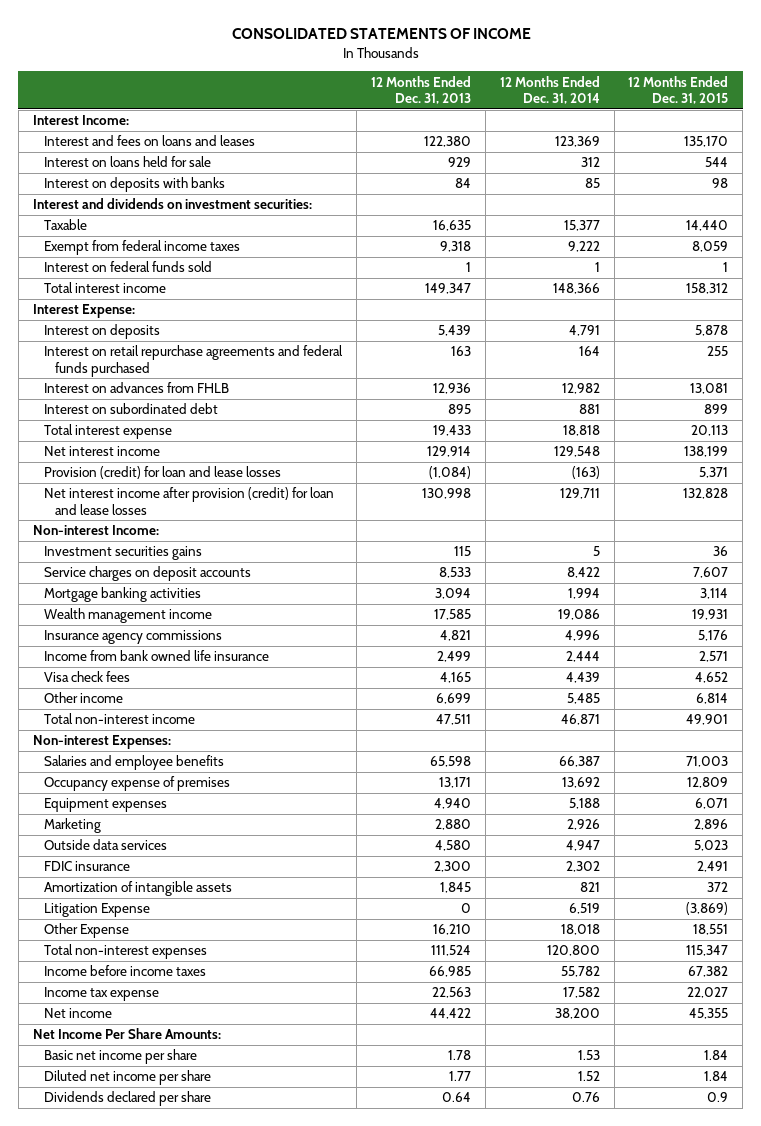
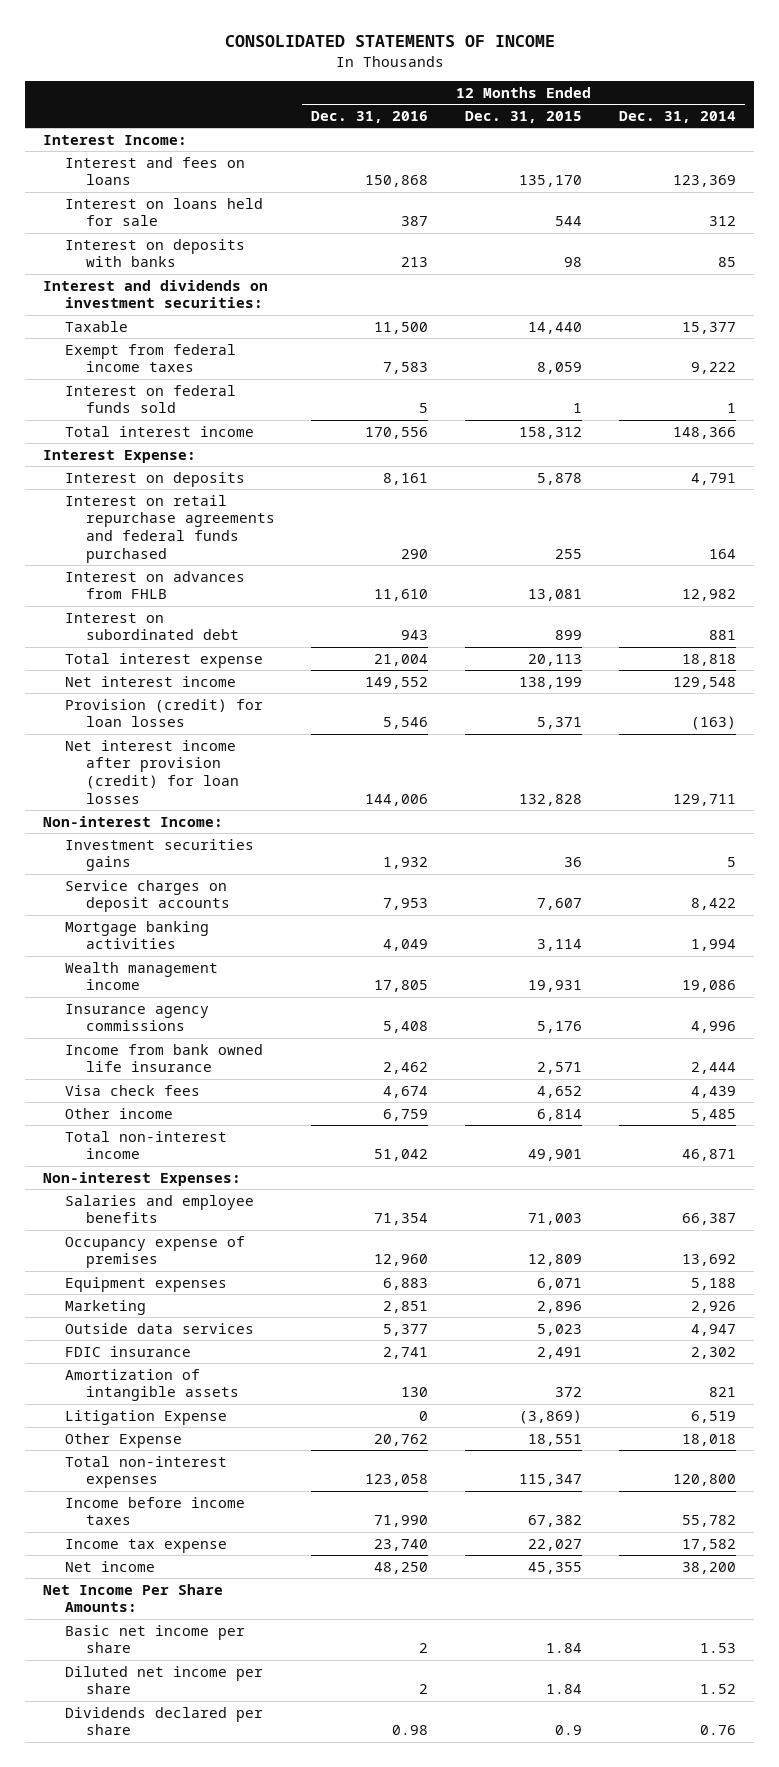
[370,75,471,105] 12 Months Ended Dec. 31, 2013 -> none
none -> [311,110,429,123] Dec. 31, 2016
[44,135,256,147] Interest and fees on loans and leases -> [64,156,245,186] Interest and fees on loans
[44,466,282,480] Provision (credit) for loan and lease losses -> [64,698,263,728] Provision (credit) for loan losses
[44,487,335,515] Net interest income after provision (credit) for loan and lease losses -> [64,739,239,804] Net interest income after provision (credit) for loan losses

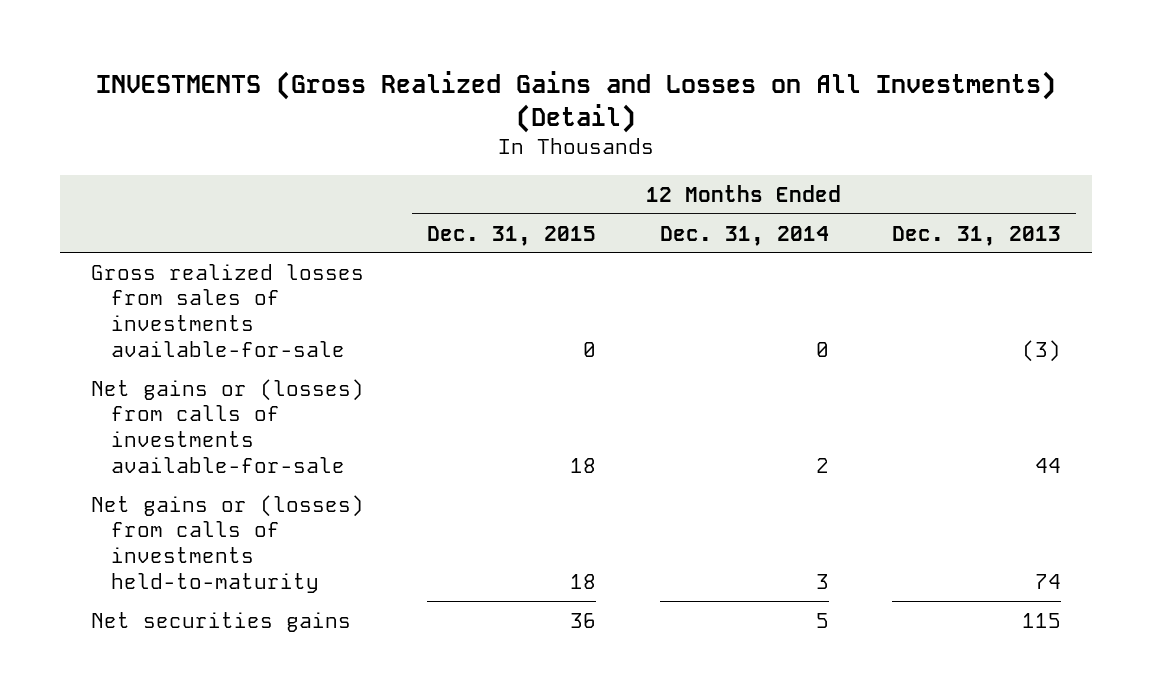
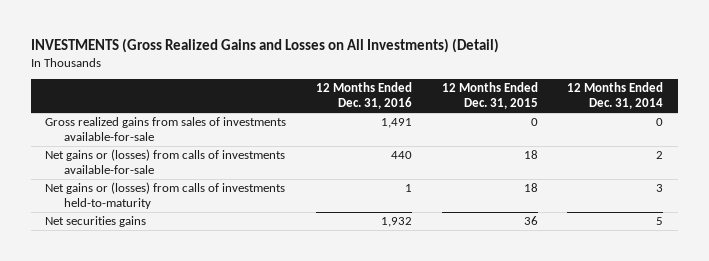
[891,225,1061,246] Dec. 31, 2013 -> none
none -> [316,82,413,110] 12 Months Ended Dec. 31, 2016
[91,263,365,357] Gross realized losses from sales of investments available-for-sale -> [45,117,287,141] Gross realized gains from sales of investments available-for-sale

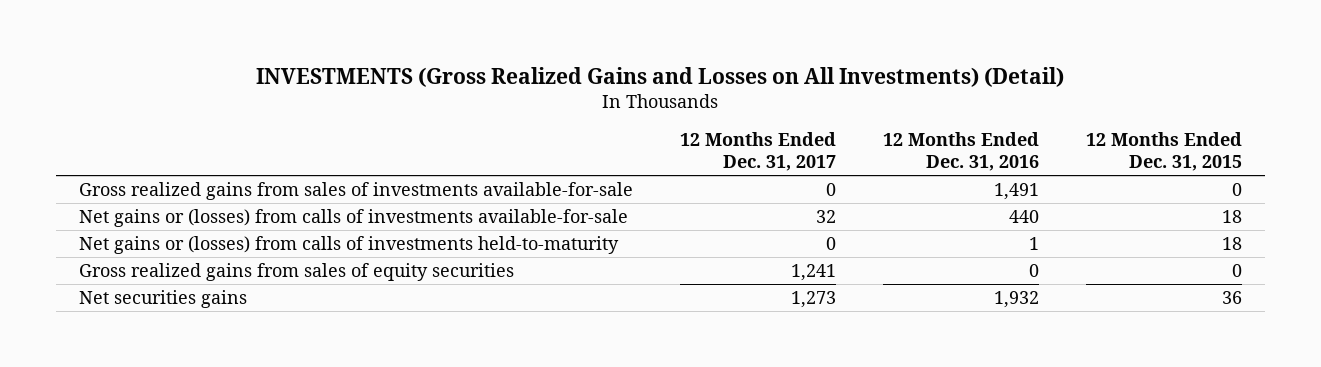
[567,82,664,110] 12 Months Ended Dec. 31, 2014 -> none
none -> [680,132,837,172] 12 Months Ended Dec. 31, 2017
none -> [79,262,515,281] Gross realized gains from sales of equity securities

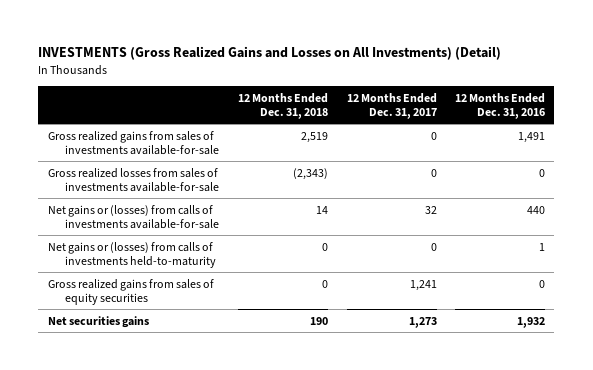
[1085,132,1242,172] 12 Months Ended Dec. 31, 2015 -> none
none -> [237,92,328,120] 12 Months Ended Dec. 31, 2018
none -> [47,167,220,192] Gross realized losses from sales of investments available-for-sale

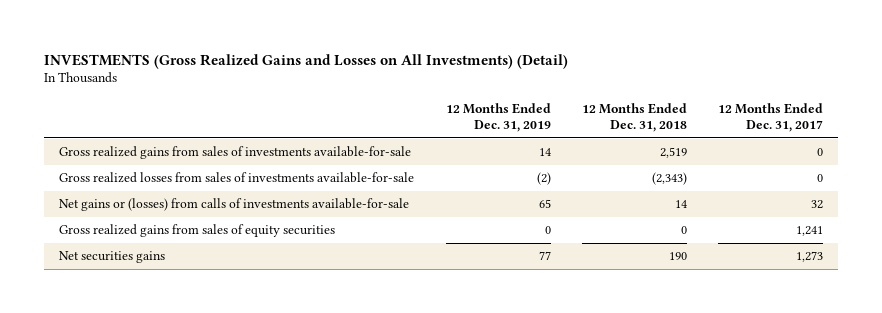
[455,92,546,120] 12 Months Ended Dec. 31, 2016 -> none
none -> [445,102,551,133] 12 Months Ended Dec. 31, 2019
[47,241,217,268] Net gains or (losses) from calls of investments held-to-maturity -> none

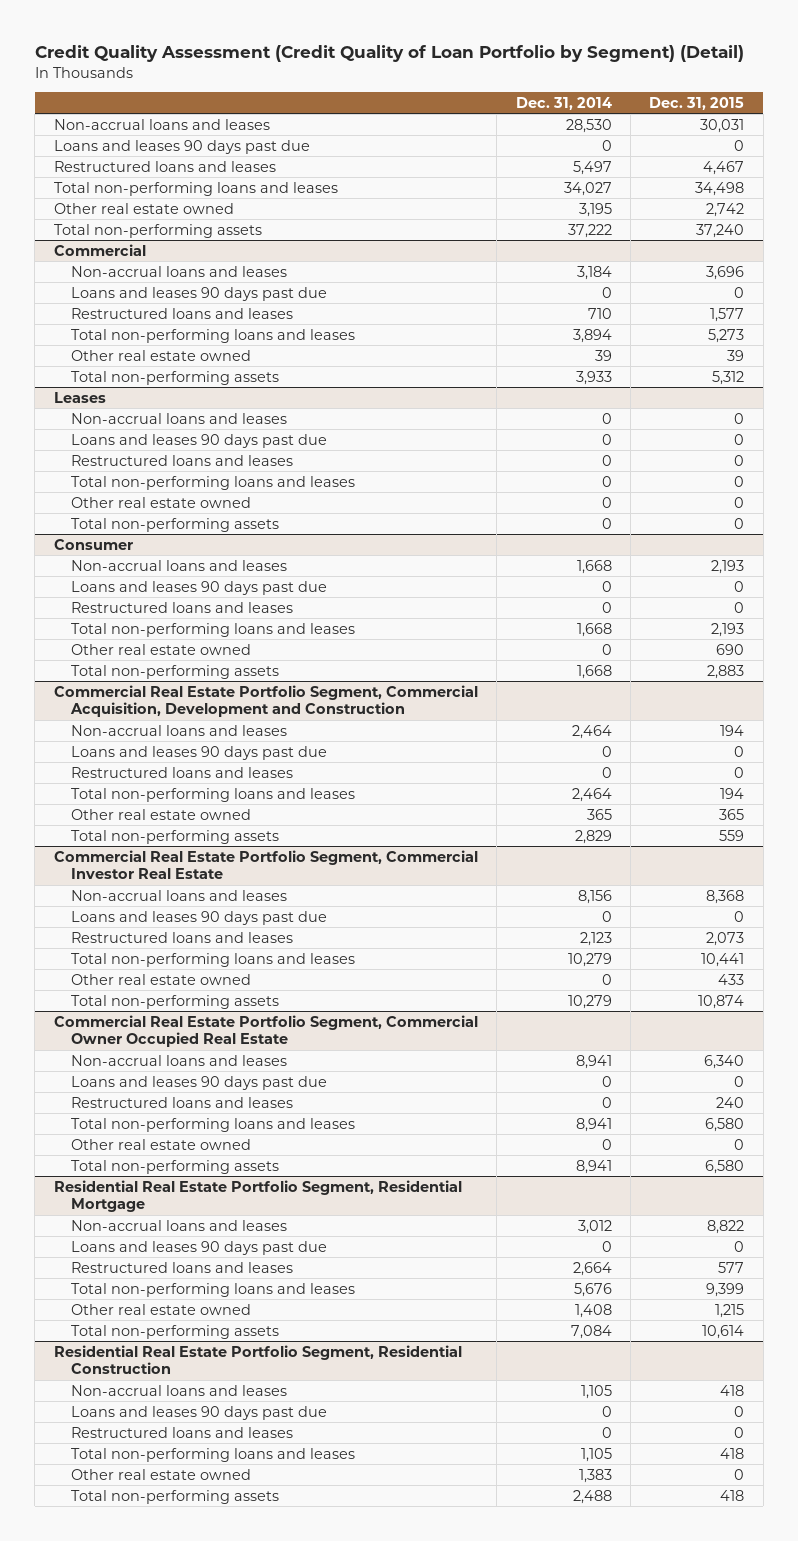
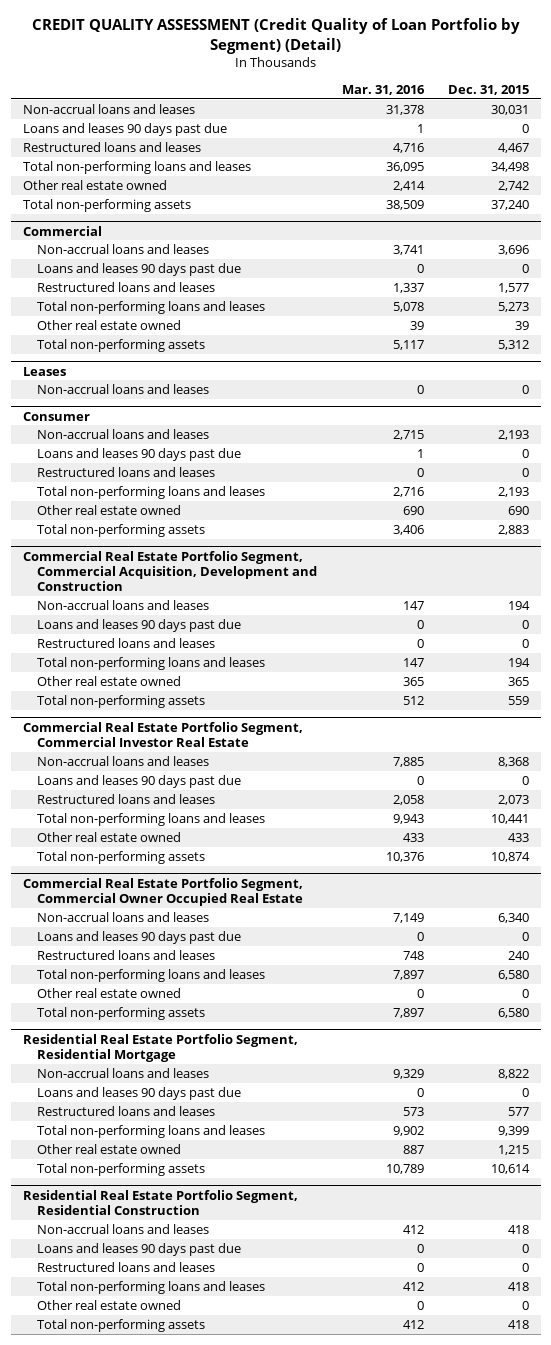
[34,44,744,62] Credit Quality Assessment (Credit Quality of Loan Portfolio by Segment) (Detail) -> [31,18,520,55] CREDIT QUALITY ASSESSMENT (Credit Quality of Loan Portfolio by Segment) (Detail)
[515,96,612,110] Dec. 31, 2014 -> none
none -> [341,84,425,95] Mar. 31, 2016
[70,433,327,448] Loans and leases 90 days past due -> none
[70,454,293,466] Restructured loans and leases -> none
[70,475,355,490] Total non-performing loans and leases -> none
[70,496,251,508] Other real estate owned -> none
[70,517,279,532] Total non-performing assets -> none

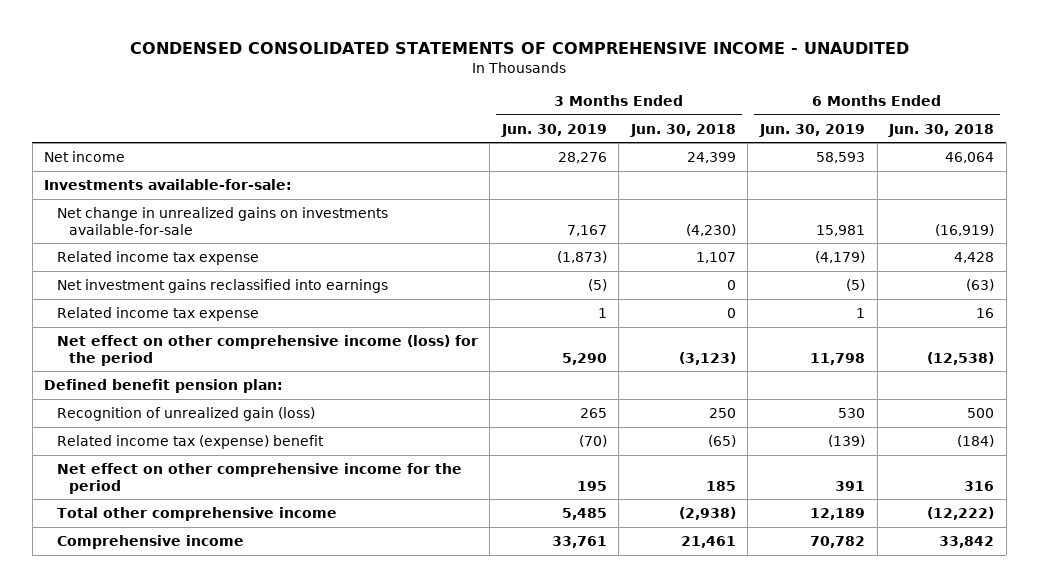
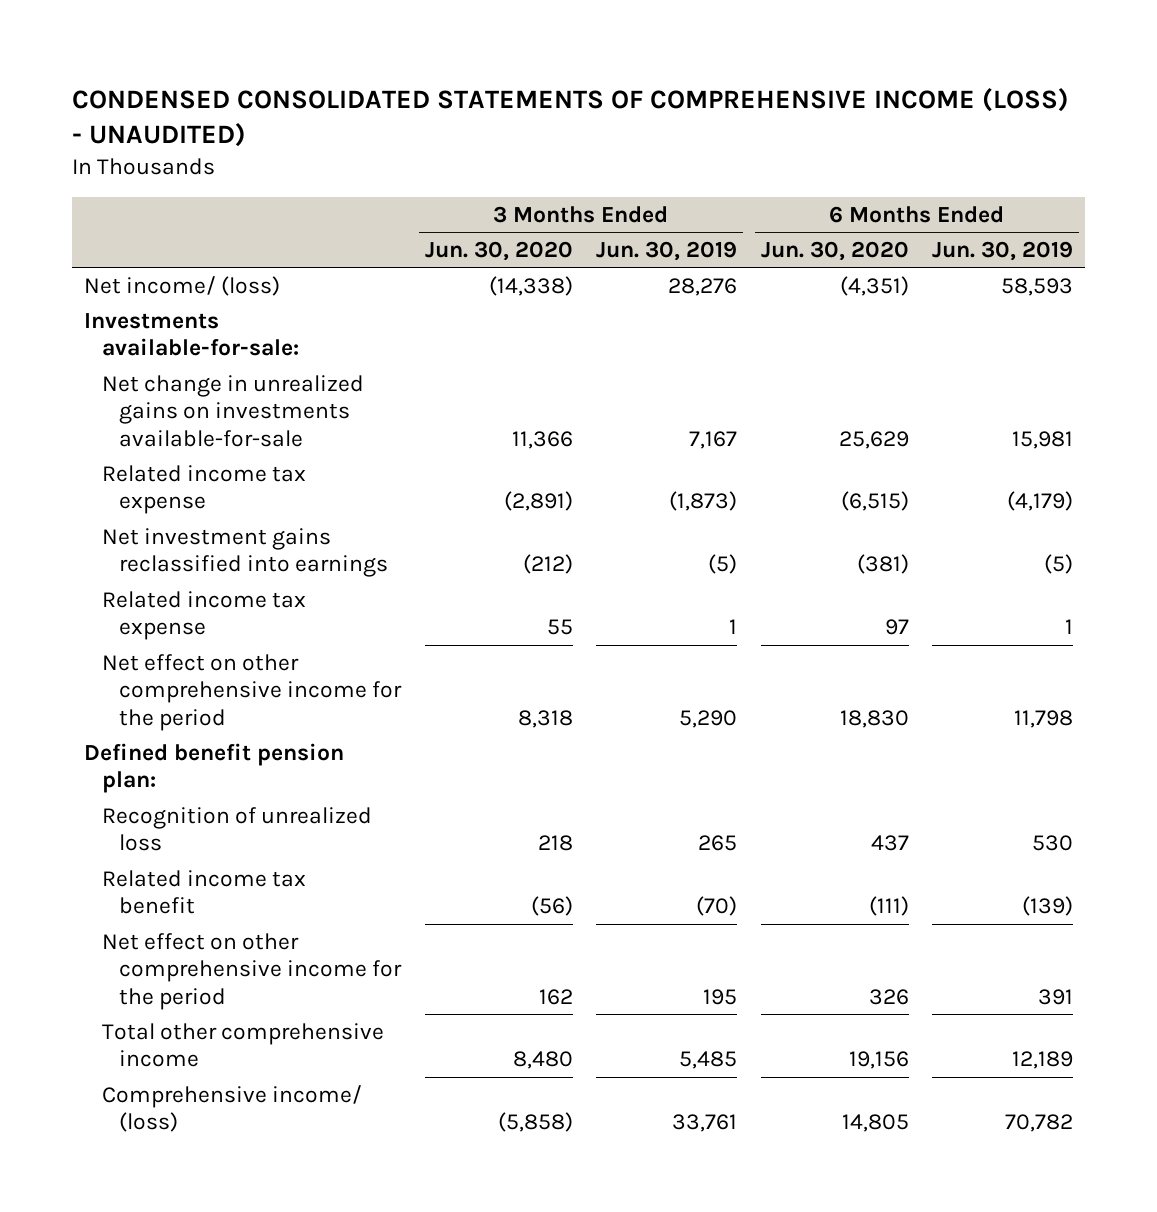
[130,42,910,55] CONDENSED CONSOLIDATED STATEMENTS OF COMPREHENSIVE INCOME - UNAUDITED -> [71,87,1069,148] CONDENSED CONSOLIDATED STATEMENTS OF COMPREHENSIVE INCOME (LOSS) - UNAUDITED)
[629,123,736,137] Jun. 30, 2018 -> none
[888,123,995,137] Jun. 30, 2018 -> none
none -> [424,240,573,261] Jun. 30, 2020
none -> [760,240,909,261] Jun. 30, 2020
[44,150,126,162] Net income -> [83,275,280,296] Net income/ (loss)
[56,334,478,366] Net effect on other comprehensive income (loss) for the period -> [101,653,403,732] Net effect on other comprehensive income for the period
[56,406,315,421] Recognition of unrealized gain (loss) -> [101,806,372,852] Recognition of unrealized loss
[56,434,324,449] Related income tax (expense) benefit -> [101,869,306,915] Related income tax benefit
[56,534,244,549] Comprehensive income -> [101,1084,362,1133] Comprehensive income/ (loss)

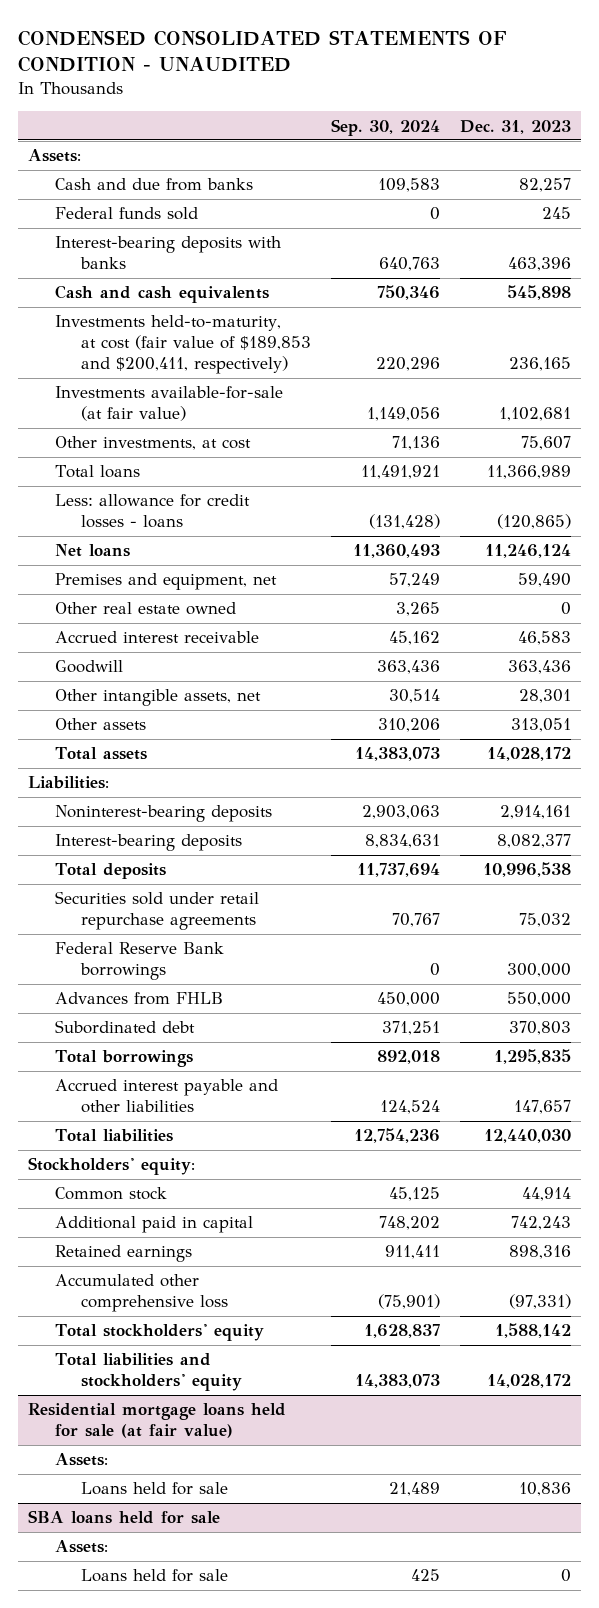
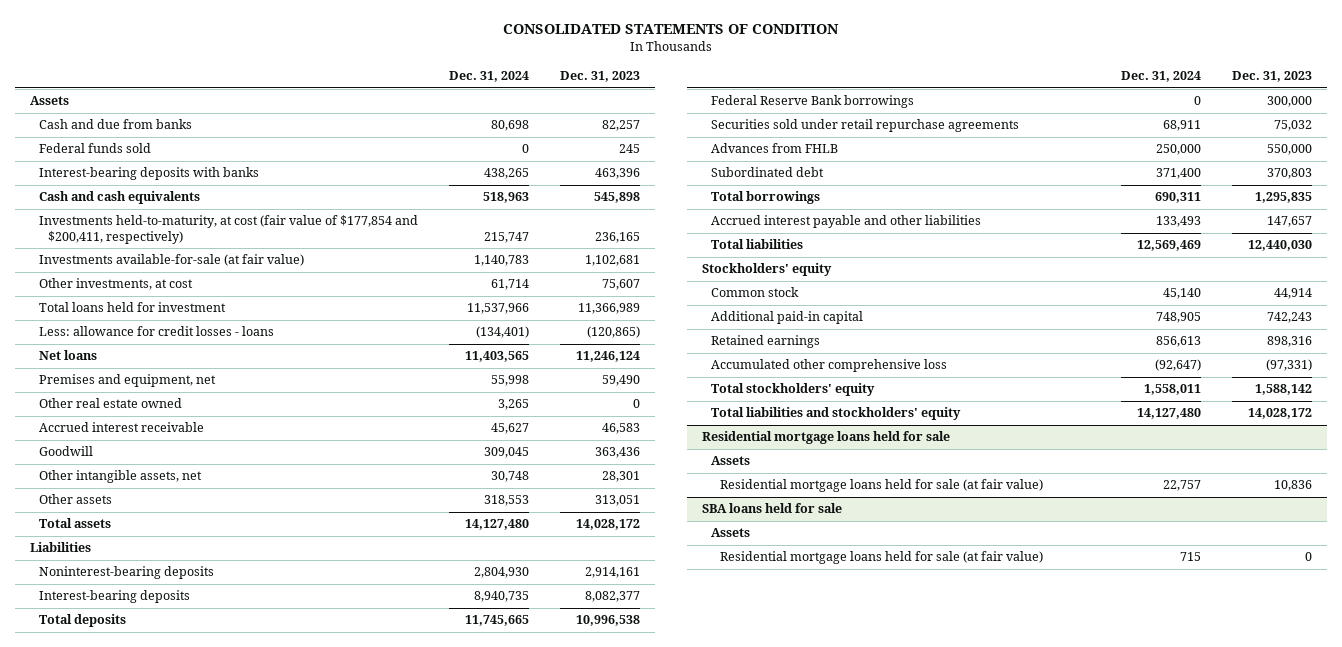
[18,29,508,73] CONDENSED CONSOLIDATED STATEMENTS OF CONDITION - UNAUDITED -> [502,24,839,35] CONSOLIDATED STATEMENTS OF CONDITION
[331,118,441,136] Sep. 30, 2024 -> none
none -> [449,71,530,83] Dec. 31, 2024
[28,149,82,163] Assets: -> [30,96,70,106] Assets
[54,315,312,375] Investments held-to-maturity, at cost (fair value of $189,853 and $200,411, respectively) -> [39,215,419,245] Investments held-to-maturity, at cost (fair value of $177,854 and $200,411, respectively)
[54,465,140,479] Total loans -> [39,302,227,313] Total loans held for investment
[28,776,110,790] Liabilities: -> [30,542,92,553] Liabilities
[54,891,259,931] Securities sold under retail repurchase agreements -> [710,119,1019,133] Securities sold under retail repurchase agreements
[28,1157,196,1176] Stockholders' equity: -> [702,263,833,277] Stockholders' equity
[54,1216,253,1234] Additional paid in capital -> [710,311,863,325] Additional paid-in capital
[28,1403,287,1439] Residential mortgage loans held for sale (at fair value) -> [702,431,951,445] Residential mortgage loans held for sale
[54,1453,108,1467] Assets: -> [710,456,750,466] Assets
[81,1482,229,1496] Loans held for sale -> [719,479,1043,493] Residential mortgage loans held for sale (at fair value)
[54,1540,108,1554] Assets: -> [710,528,750,538] Assets
[81,1569,229,1583] Loans held for sale -> [719,551,1043,565] Residential mortgage loans held for sale (at fair value)

